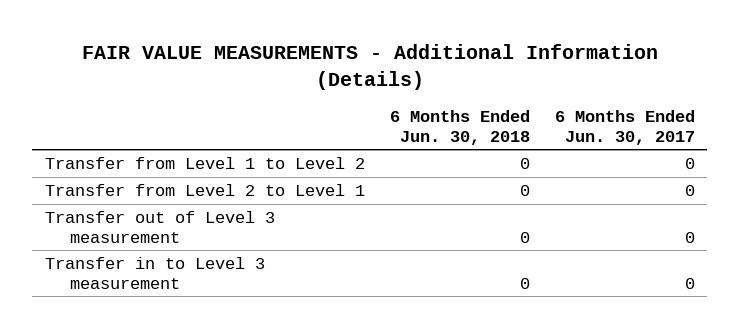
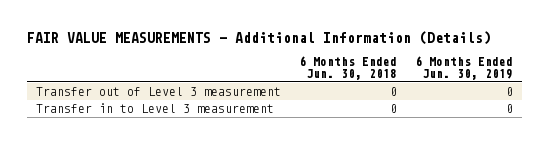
[554,109,695,145] 6 Months Ended Jun. 30, 2017 -> none
none -> [414,56,513,81] 6 Months Ended Jun. 30, 2019
[44,156,365,169] Transfer from Level 1 to Level 2 -> none
[44,183,365,196] Transfer from Level 2 to Level 1 -> none

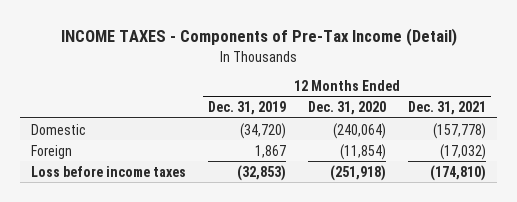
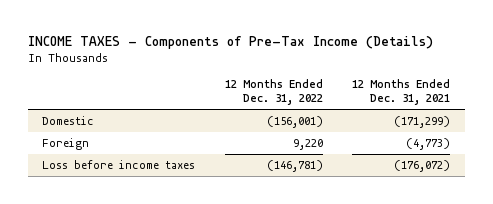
[60,28,457,47] INCOME TAXES - Components of Pre-Tax Income (Detail) -> [27,35,433,49] INCOME TAXES - Components of Pre-Tax Income (Details)
[208,101,287,116] Dec. 31, 2019 -> none
[308,101,387,116] Dec. 31, 2020 -> none
none -> [224,79,323,106] 12 Months Ended Dec. 31, 2022
[432,122,486,139] (157,778) -> [394,115,451,128] (171,299)
[439,143,486,160] (17,032) -> [406,137,451,150] (4,773)
[429,164,486,181] (174,810) -> [394,159,451,172] (176,072)

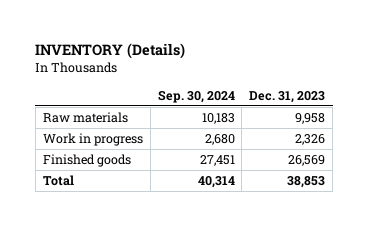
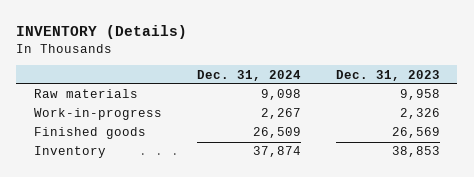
[157,89,235,103] Sep. 30, 2024 -> none
none -> [196,69,301,81] Dec. 31, 2024
[42,133,143,147] Work in progress -> [33,108,162,121] Work-in-progress
[42,175,74,187] Total -> [33,146,106,159] Inventory

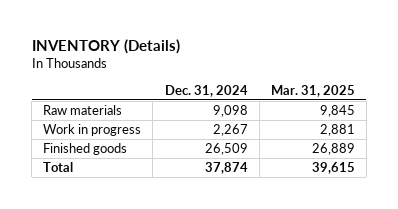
[335,69,440,81] Dec. 31, 2023 -> none
none -> [270,84,355,97] Mar. 31, 2025
[33,108,162,121] Work-in-progress -> [43,124,142,137] Work in progress
[33,146,106,159] Inventory -> [43,162,74,173] Total

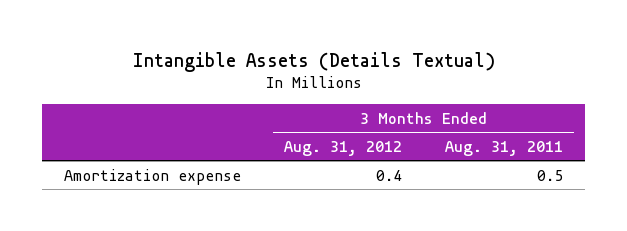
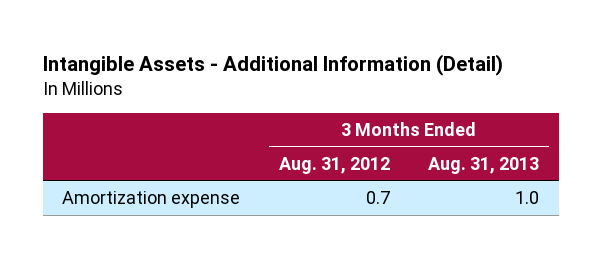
[132,51,495,72] Intangible Assets (Details Textual) -> [42,53,503,76] Intangible Assets - Additional Information (Detail)
[445,140,564,156] Aug. 31, 2011 -> none
none -> [428,156,540,174] Aug. 31, 2013
[376,169,403,181] 0.4 -> [365,191,390,205] 0.7

